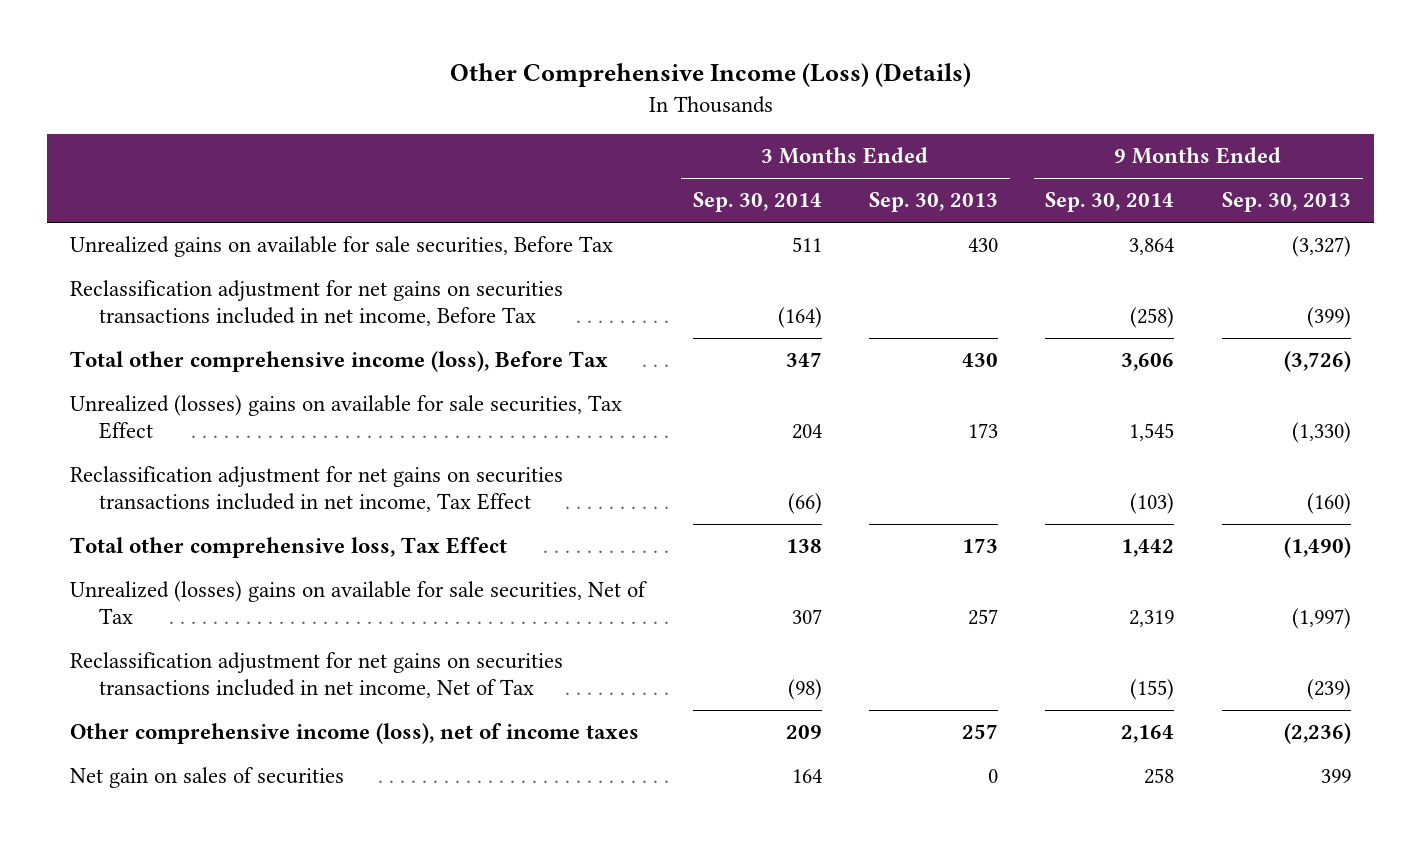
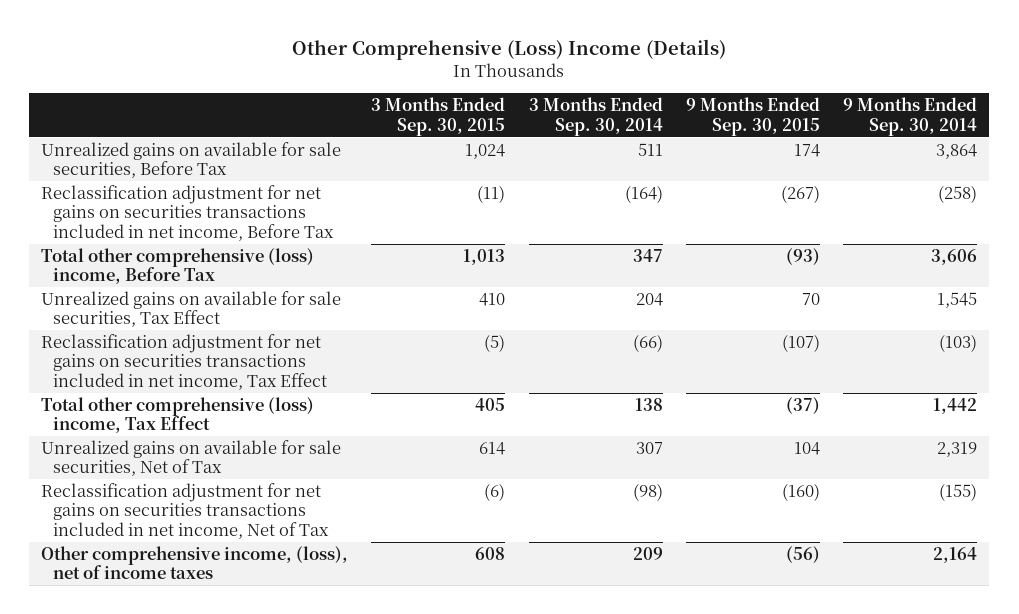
[449,63,971,88] Other Comprehensive Income (Loss) (Details) -> [292,38,727,60] Other Comprehensive (Loss) Income (Details)
[869,192,999,213] Sep. 30, 2013 -> none
[1221,192,1351,213] Sep. 30, 2013 -> none
none -> [371,96,506,136] 3 Months Ended Sep. 30, 2015
none -> [686,96,821,136] 9 Months Ended Sep. 30, 2015
[70,351,609,373] Total other comprehensive income (loss), Before Tax -> [41,247,315,285] Total other comprehensive (loss) income, Before Tax
[70,395,623,439] Unrealized (losses) gains on available for sale securities, Tax Effect -> [41,290,342,328] Unrealized gains on available for sale securities, Tax Effect
[70,537,508,559] Total other comprehensive loss, Tax Effect -> [41,396,315,434] Total other comprehensive (loss) income, Tax Effect
[70,581,648,624] Unrealized (losses) gains on available for sale securities, Net of Tax -> [41,439,342,477] Unrealized gains on available for sale securities, Net of Tax
[70,767,345,789] Net gain on sales of securities -> none
[70,723,640,745] Other comprehensive income (loss), net of income taxes -> [41,545,349,580] Other comprehensive income, (loss), net of income taxes

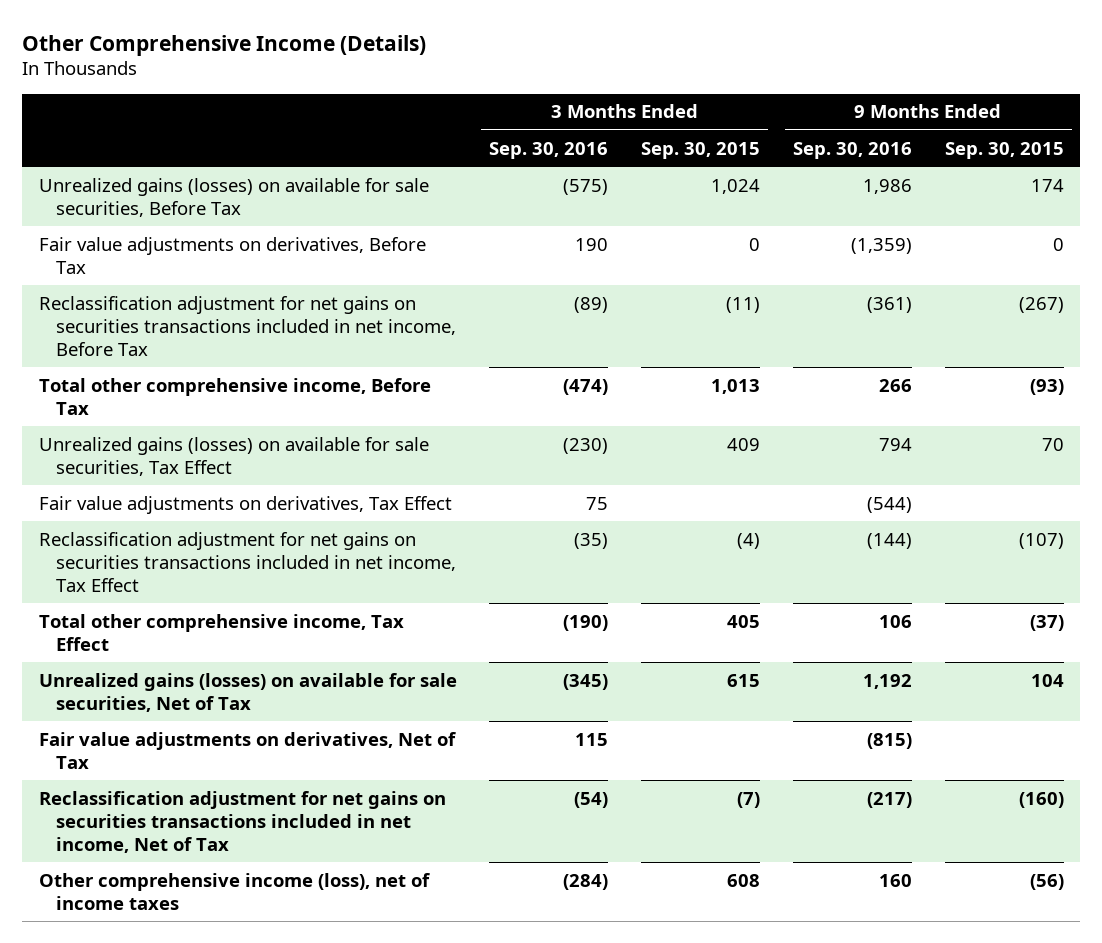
[292,38,727,60] Other Comprehensive (Loss) Income (Details) -> [22,34,427,56] Other Comprehensive Income (Details)
[528,96,663,136] 3 Months Ended Sep. 30, 2014 -> none
[843,96,978,136] 9 Months Ended Sep. 30, 2014 -> none
none -> [489,141,609,159] Sep. 30, 2016
none -> [792,141,912,159] Sep. 30, 2016
[41,141,342,179] Unrealized gains on available for sale securities, Before Tax -> [38,177,429,217] Unrealized gains (losses) on available for sale securities, Before Tax
none -> [38,236,426,274] Fair value adjustments on derivatives, Before Tax
[41,247,315,285] Total other comprehensive (loss) income, Before Tax -> [38,377,431,415] Total other comprehensive income, Before Tax
[41,290,342,328] Unrealized gains on available for sale securities, Tax Effect -> [38,436,429,476] Unrealized gains (losses) on available for sale securities, Tax Effect
[479,292,506,306] 410 -> [727,437,761,451] 409
none -> [38,495,452,514] Fair value adjustments on derivatives, Tax Effect
[484,333,506,352] (5) -> [737,532,761,549] (4)
[41,396,315,434] Total other comprehensive (loss) income, Tax Effect -> [38,613,404,651] Total other comprehensive income, Tax Effect
[41,439,342,477] Unrealized gains on available for sale securities, Net of Tax -> [38,672,457,712] Unrealized gains (losses) on available for sale securities, Net of Tax
[479,441,506,455] 614 -> [727,673,761,687] 615
none -> [38,731,456,769] Fair value adjustments on derivatives, Net of Tax
[484,482,506,501] (6) -> [737,791,761,808] (7)
[41,545,349,580] Other comprehensive income, (loss), net of income taxes -> [38,872,430,910] Other comprehensive income (loss), net of income taxes

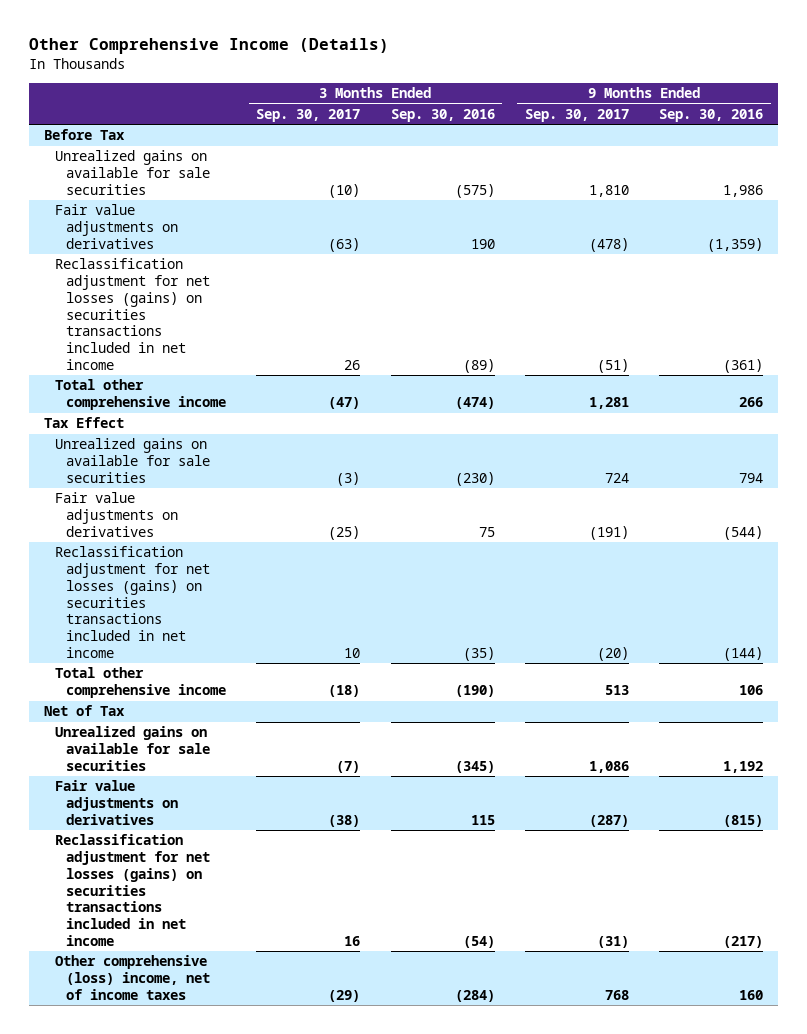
[641,141,761,159] Sep. 30, 2015 -> none
[944,141,1064,159] Sep. 30, 2015 -> none
none -> [256,108,361,122] Sep. 30, 2017
none -> [524,108,629,122] Sep. 30, 2017
none -> [43,129,125,141] Before Tax
[38,177,429,217] Unrealized gains (losses) on available for sale securities, Before Tax -> [54,150,210,195] Unrealized gains on available for sale securities
[38,236,426,274] Fair value adjustments on derivatives, Before Tax -> [54,204,178,249] Fair value adjustments on derivatives
[38,295,456,356] Reclassification adjustment for net gains on securities transactions included in net income, Before Tax -> [54,258,210,370] Reclassification adjustment for net losses (gains) on securities transactions included in net income
[38,377,431,415] Total other comprehensive income, Before Tax -> [54,379,226,411] Total other comprehensive income
none -> [43,417,124,429] Tax Effect
[38,436,429,476] Unrealized gains (losses) on available for sale securities, Tax Effect -> [54,438,210,483] Unrealized gains on available for sale securities
[38,495,452,514] Fair value adjustments on derivatives, Tax Effect -> [54,492,178,537] Fair value adjustments on derivatives
[38,531,456,592] Reclassification adjustment for net gains on securities transactions included in net income, Tax Effect -> [54,546,210,658] Reclassification adjustment for net losses (gains) on securities transactions included in net income
[38,613,404,651] Total other comprehensive income, Tax Effect -> [54,667,226,699] Total other comprehensive income
none -> [43,705,125,717] Net of Tax
[38,672,457,712] Unrealized gains (losses) on available for sale securities, Net of Tax -> [54,726,210,771] Unrealized gains on available for sale securities
[38,731,456,769] Fair value adjustments on derivatives, Net of Tax -> [54,780,178,825] Fair value adjustments on derivatives
[38,790,446,853] Reclassification adjustment for net gains on securities transactions included in net income, Net of Tax -> [54,834,210,946] Reclassification adjustment for net losses (gains) on securities transactions included in net income
[38,872,430,910] Other comprehensive income (loss), net of income taxes -> [54,955,210,1000] Other comprehensive (loss) income, net of income taxes

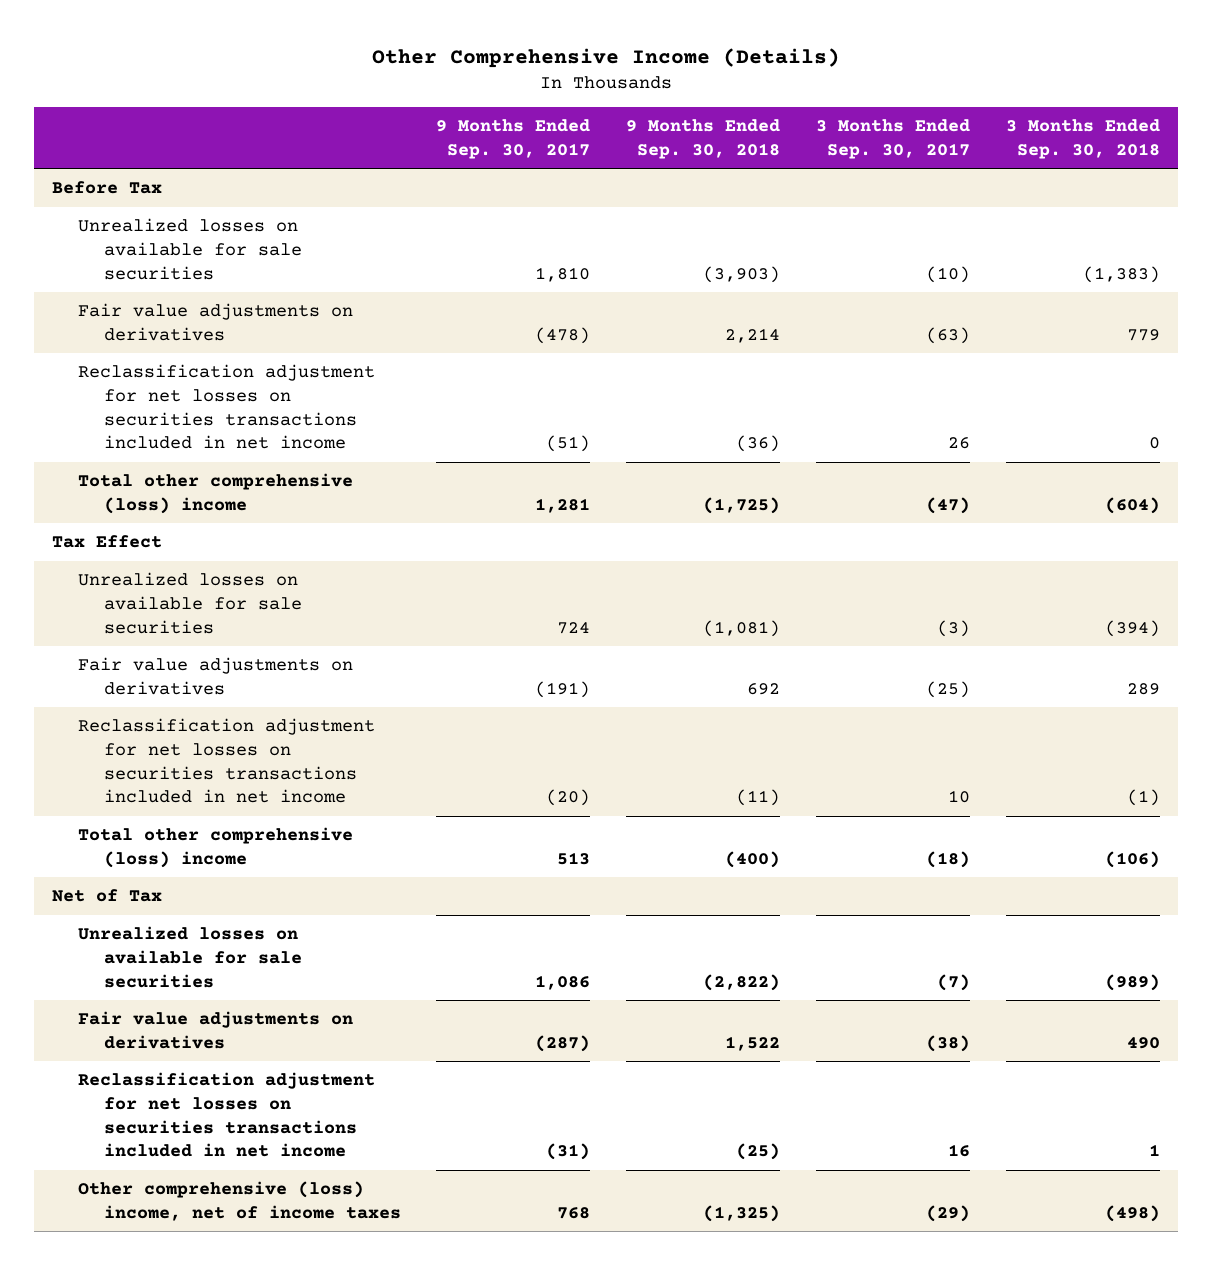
[390,108,495,122] Sep. 30, 2016 -> none
[659,108,764,122] Sep. 30, 2016 -> none
none -> [626,119,781,159] 9 Months Ended Sep. 30, 2018
none -> [1005,119,1160,159] 3 Months Ended Sep. 30, 2018
[54,150,210,195] Unrealized gains on available for sale securities -> [77,218,302,280] Unrealized losses on available for sale securities
[54,258,210,370] Reclassification adjustment for net losses (gains) on securities transactions included in net income -> [77,364,375,450] Reclassification adjustment for net losses on securities transactions included in net income
[54,379,226,411] Total other comprehensive income -> [77,473,353,514] Total other comprehensive (loss) income
[54,438,210,483] Unrealized gains on available for sale securities -> [77,572,302,634] Unrealized losses on available for sale securities
[54,546,210,658] Reclassification adjustment for net losses (gains) on securities transactions included in net income -> [77,718,375,804] Reclassification adjustment for net losses on securities transactions included in net income
[54,667,226,699] Total other comprehensive income -> [77,827,353,868] Total other comprehensive (loss) income
[54,726,210,771] Unrealized gains on available for sale securities -> [77,926,302,988] Unrealized losses on available for sale securities
[54,834,210,946] Reclassification adjustment for net losses (gains) on securities transactions included in net income -> [77,1072,375,1158] Reclassification adjustment for net losses on securities transactions included in net income

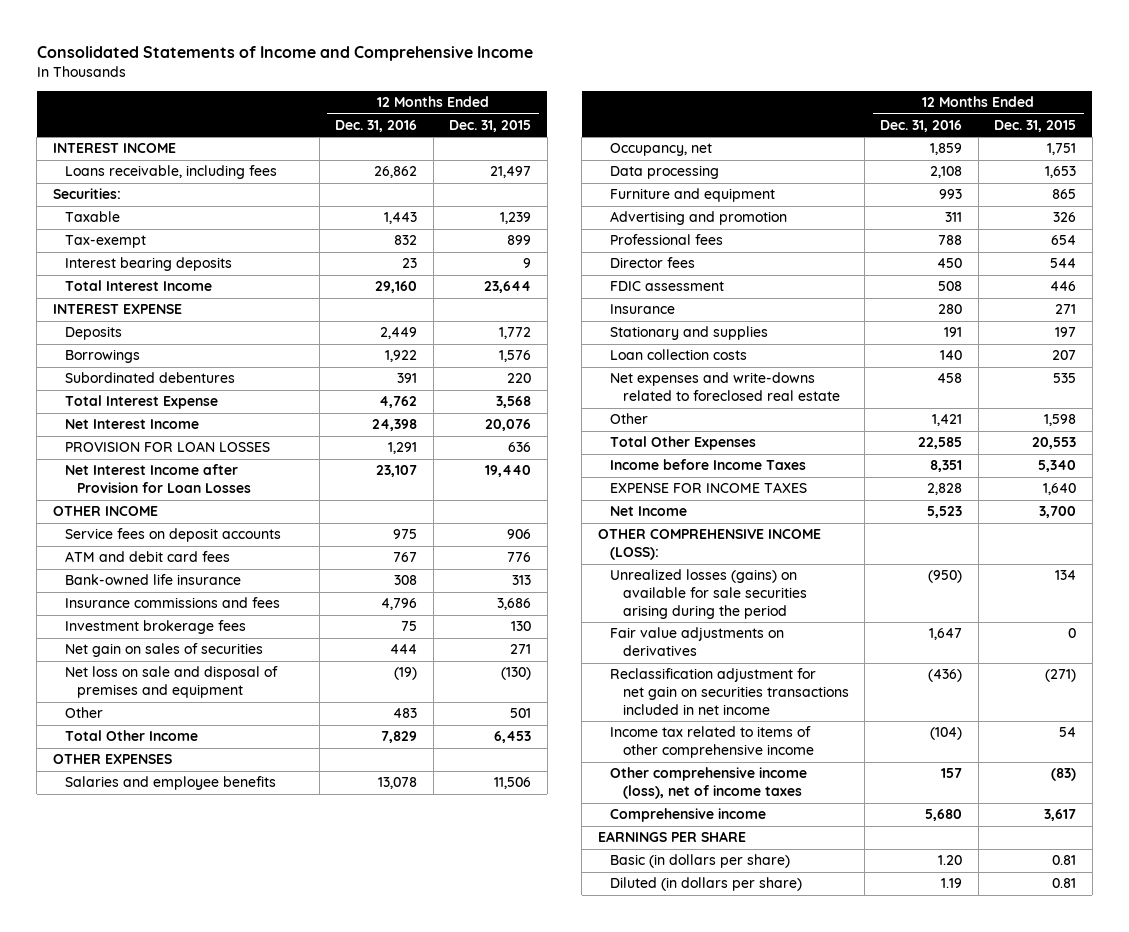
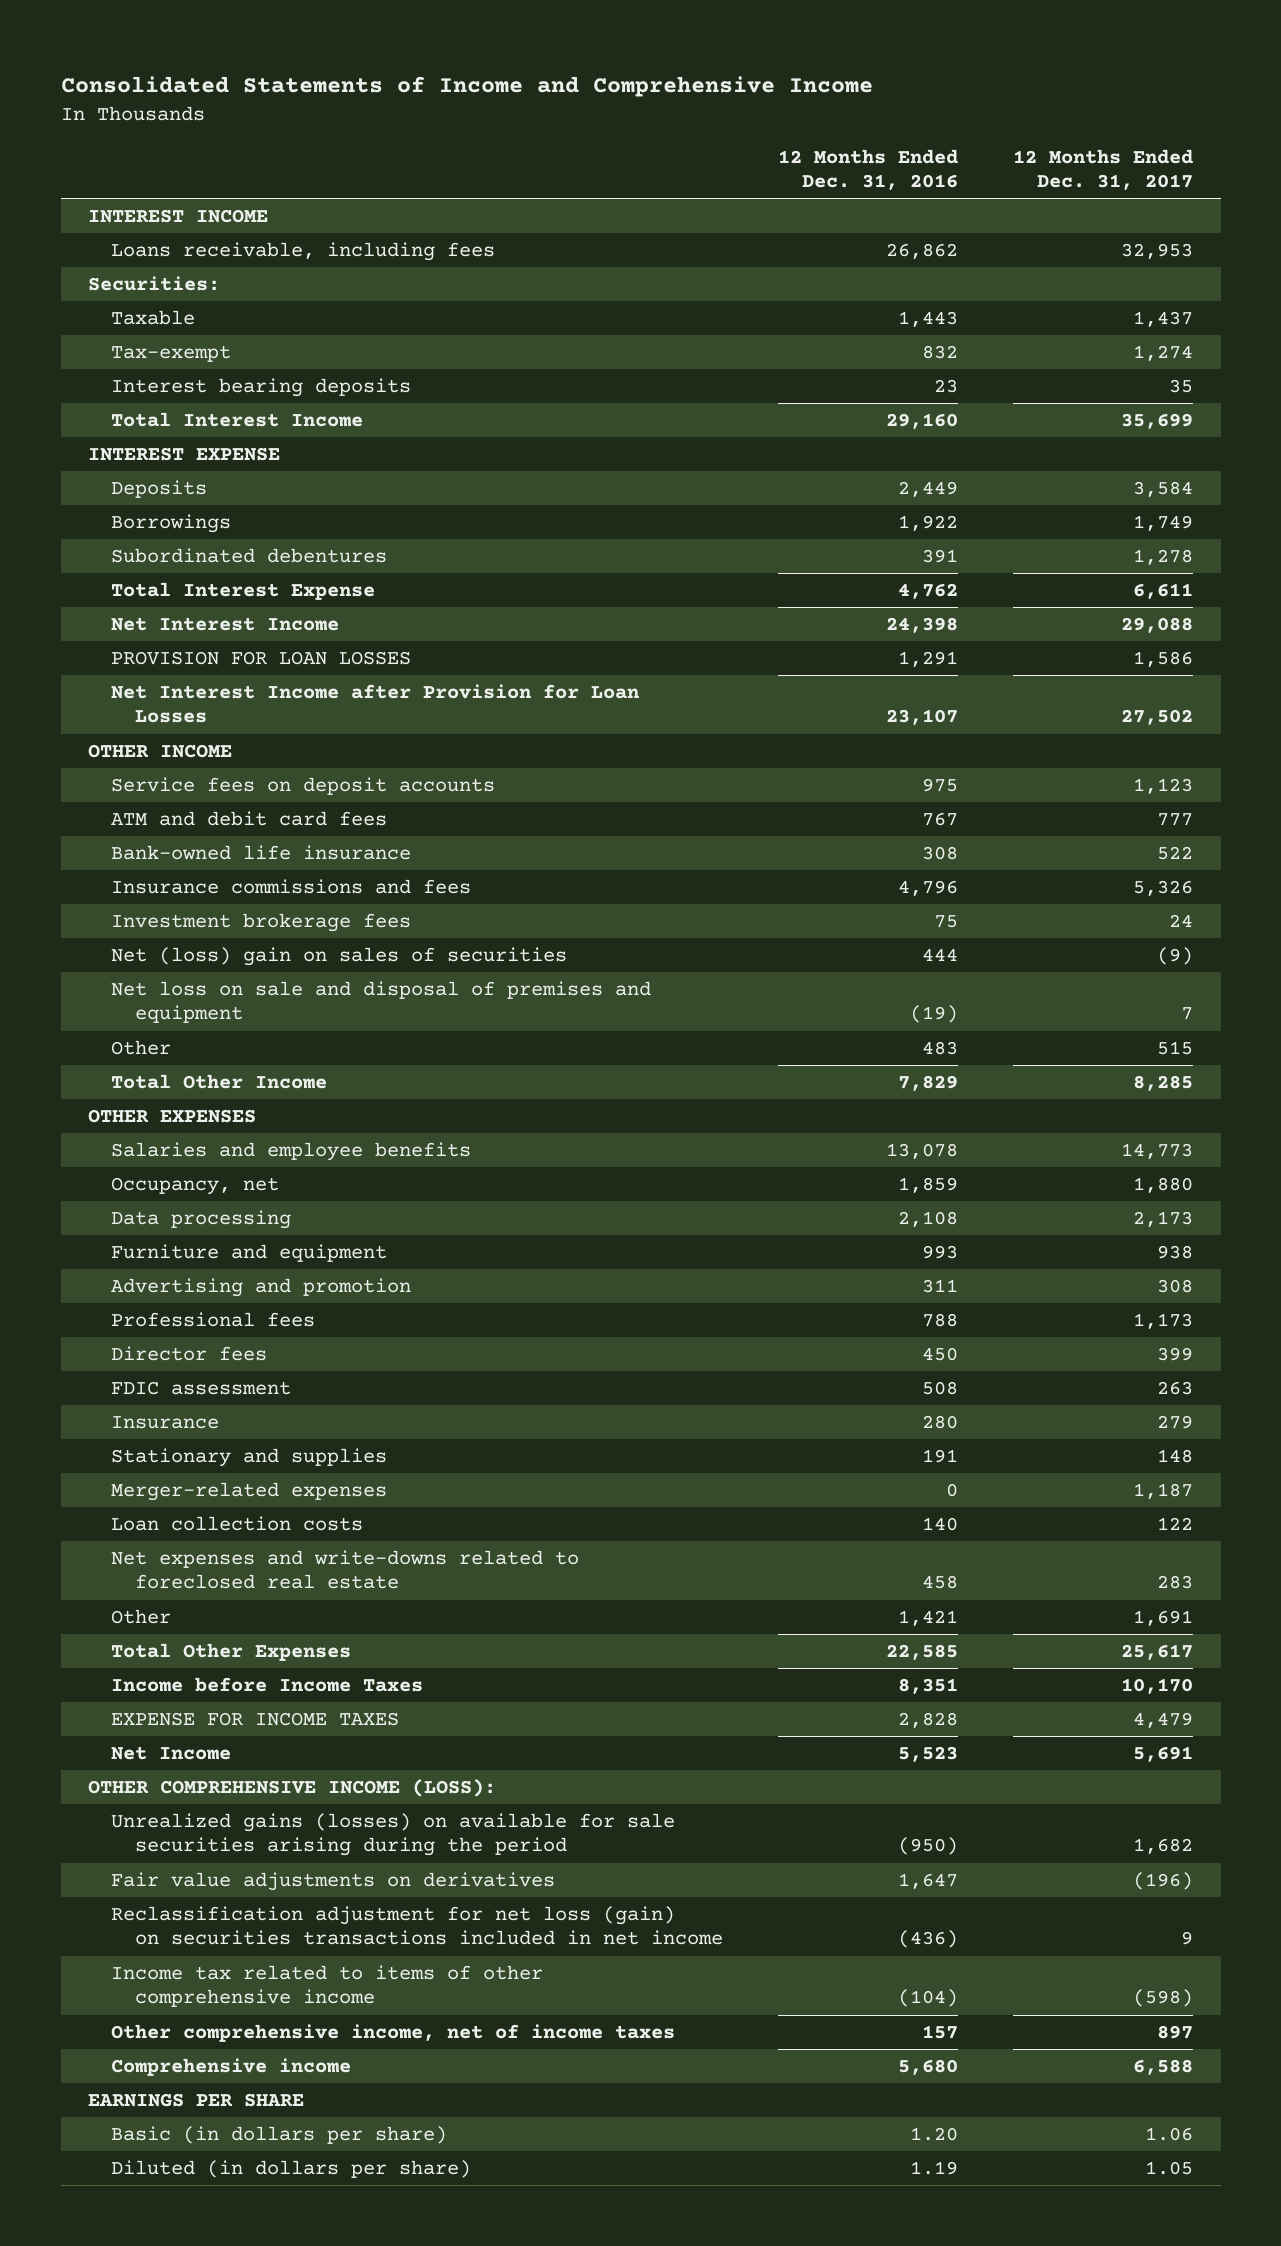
[449,119,532,132] Dec. 31, 2015 -> none
none -> [1012,148,1193,191] 12 Months Ended Dec. 31, 2017
[65,643,264,658] Net gain on sales of securities -> [111,946,568,966] Net (loss) gain on sales of securities
none -> [111,1481,388,1501] Merger-related expenses
[610,569,807,619] Unrealized losses (gains) on available for sale securities arising during the period -> [111,1812,676,1857] Unrealized gains (losses) on available for sale securities arising during the period
[610,668,849,715] Reclassification adjustment for net gain on securities transactions included in net income -> [111,1905,723,1946] Reclassification adjustment for net loss (gain) on securities transactions included in net income
[610,767,808,800] Other comprehensive income (loss), net of income taxes -> [111,2023,676,2042] Other comprehensive income, net of income taxes

